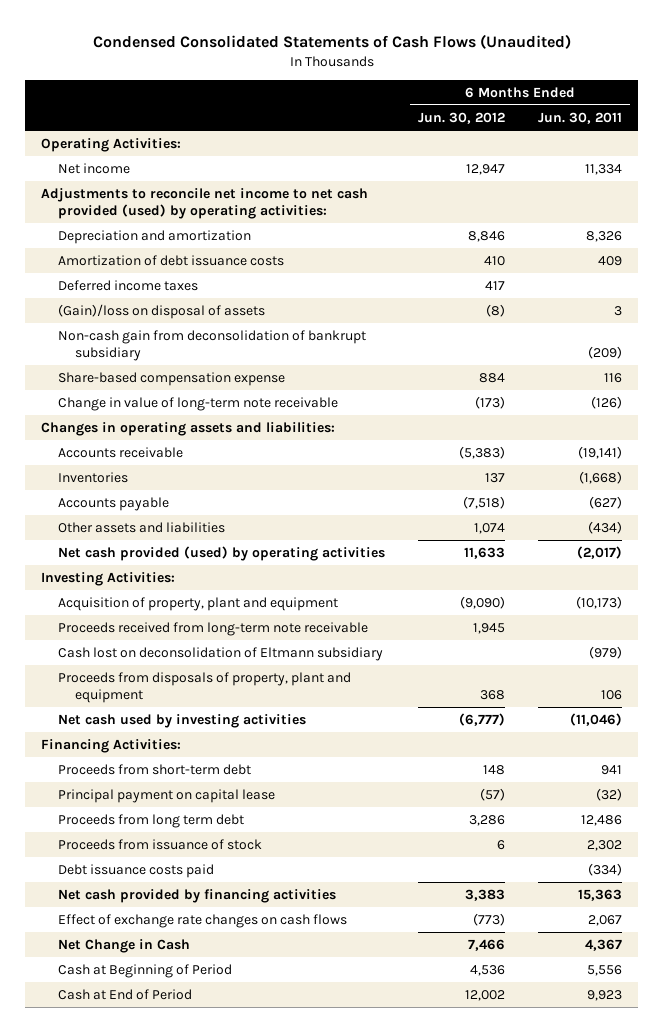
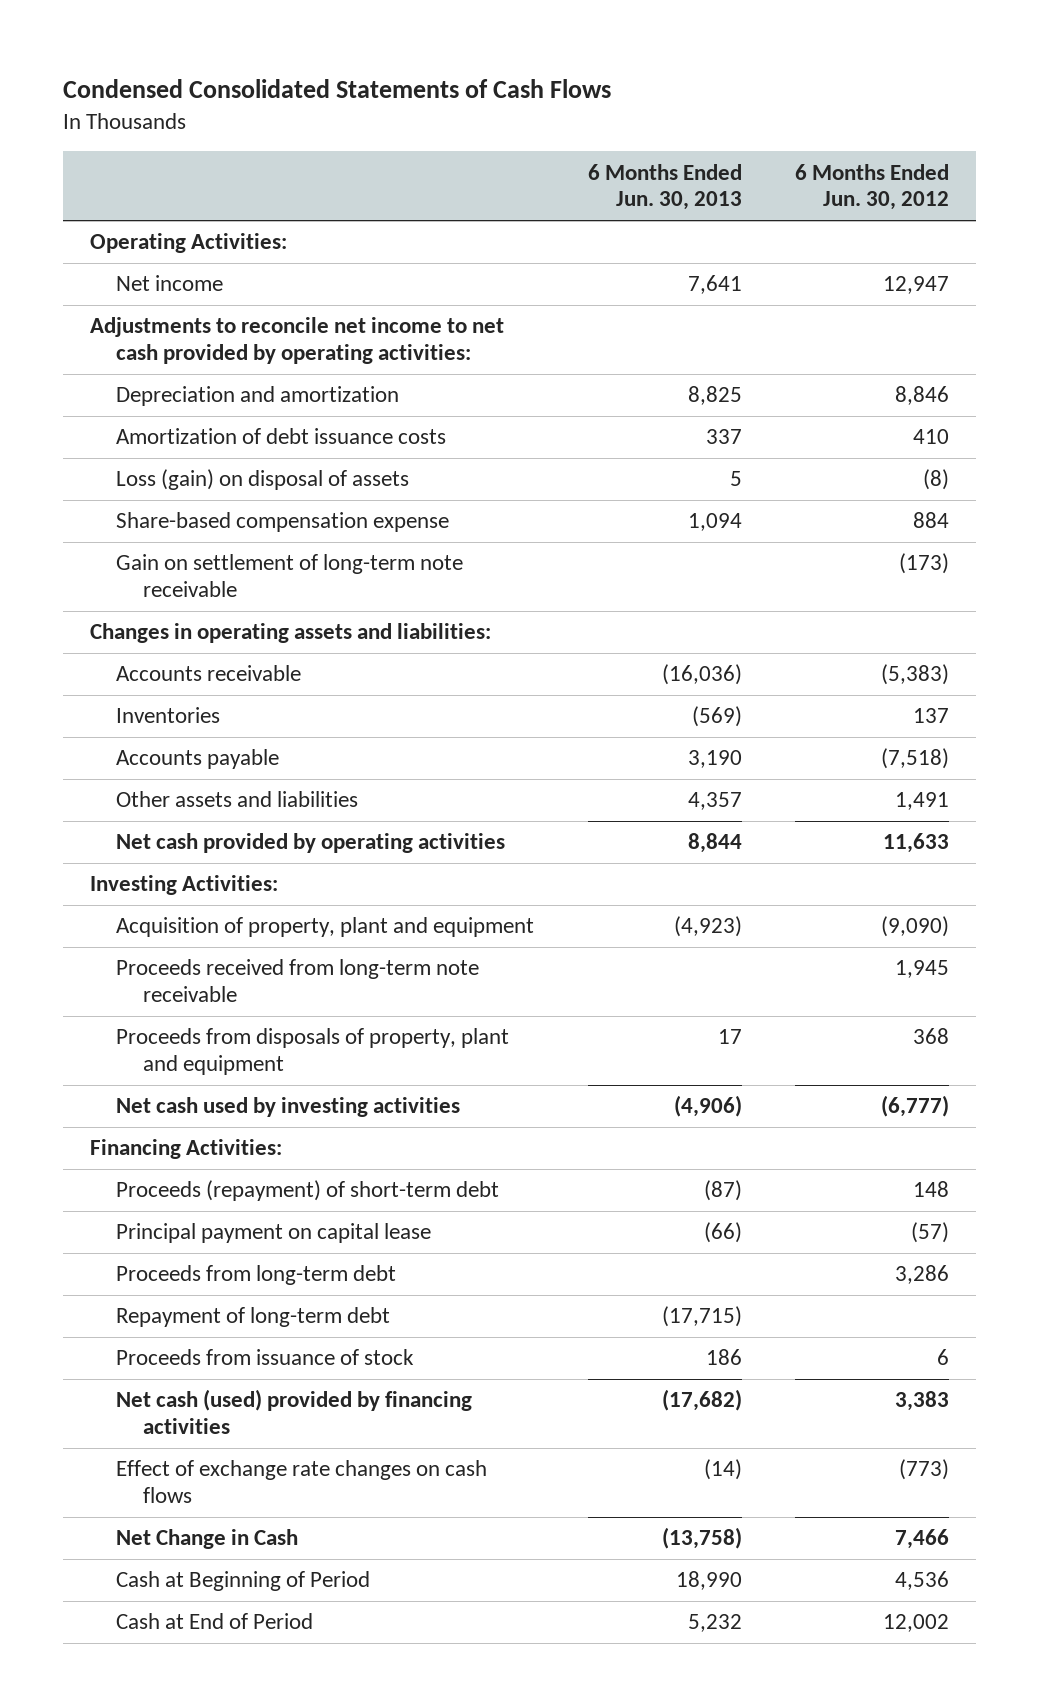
[92,33,571,49] Condensed Consolidated Statements of Cash Flows (Unaudited) -> [63,79,612,99] Condensed Consolidated Statements of Cash Flows
[538,111,623,124] Jun. 30, 2011 -> none
none -> [587,163,742,211] 6 Months Ended Jun. 30, 2013
[41,188,369,219] Adjustments to reconcile net income to net cash provided (used) by operating activities: -> [90,317,505,365] Adjustments to reconcile net income to net cash provided by operating activities:
[58,280,199,292] Deferred income taxes -> none
[58,330,367,361] Non-cash gain from deconsolidation of bankrupt subsidiary -> none
[58,304,266,320] (Gain)/loss on disposal of assets -> [116,469,410,491] Loss (gain) on disposal of assets
[58,397,339,412] Change in value of long-term note receivable -> [116,554,464,598] Gain on settlement of long-term note receivable
[474,523,506,535] 1,074 -> [895,792,950,811] 1,491
[58,546,386,562] Net cash provided (used) by operating activities -> [116,833,506,854] Net cash provided by operating activities
[58,647,384,662] Cash lost on deconsolidation of Eltmann subsidiary -> none
[58,764,252,776] Proceeds from short-term debt -> [116,1180,500,1202] Proceeds (repayment) of short-term debt
[58,814,245,829] Proceeds from long term debt -> [116,1265,397,1286] Proceeds from long-term debt
none -> [116,1307,391,1328] Repayment of long-term debt
[58,864,215,879] Debt issuance costs paid -> none
[58,889,337,904] Net cash provided by financing activities -> [116,1389,473,1435] Net cash (used) provided by financing activities

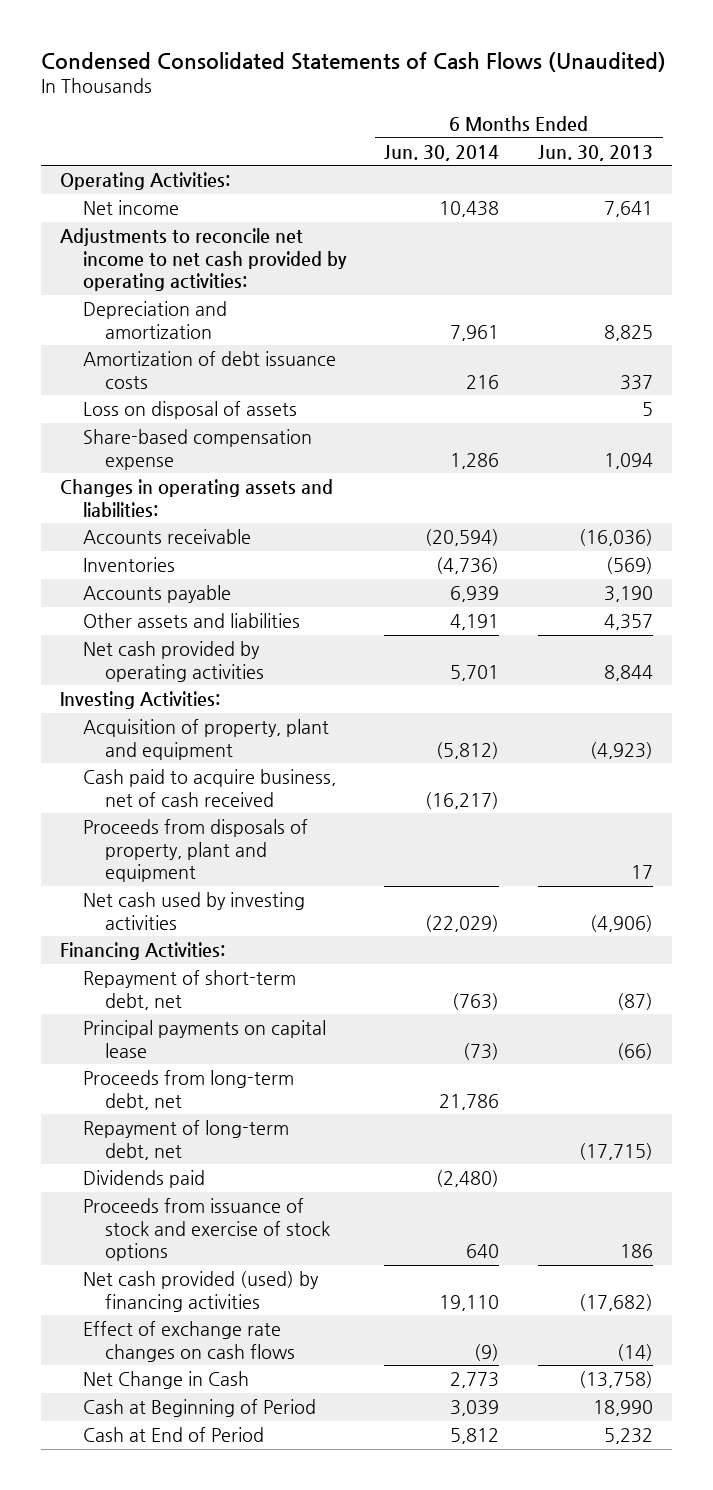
[63,79,612,99] Condensed Consolidated Statements of Cash Flows -> [40,52,666,73] Condensed Consolidated Statements of Cash Flows (Unaudited)
[795,163,950,211] 6 Months Ended Jun. 30, 2012 -> none
none -> [384,144,500,161] Jun. 30, 2014
[116,469,410,491] Loss (gain) on disposal of assets -> [82,401,297,420] Loss on disposal of assets
[116,554,464,598] Gain on settlement of long-term note receivable -> none
[116,959,480,1003] Proceeds received from long-term note receivable -> none
none -> [82,769,336,807] Cash paid to acquire business, net of cash received
[116,1180,500,1202] Proceeds (repayment) of short-term debt -> [82,970,296,1010] Repayment of short-term debt, net
[116,1223,432,1244] Principal payment on capital lease -> [82,1020,326,1058] Principal payments on capital lease
[116,1265,397,1286] Proceeds from long-term debt -> [82,1070,294,1110] Proceeds from long-term debt, net
[116,1307,391,1328] Repayment of long-term debt -> [82,1120,289,1160] Repayment of long-term debt, net
none -> [82,1170,205,1189] Dividends paid
[116,1349,415,1366] Proceeds from issuance of stock -> [82,1198,331,1262] Proceeds from issuance of stock and exercise of stock options
[116,1389,473,1435] Net cash (used) provided by financing activities -> [82,1271,319,1312] Net cash provided (used) by financing activities

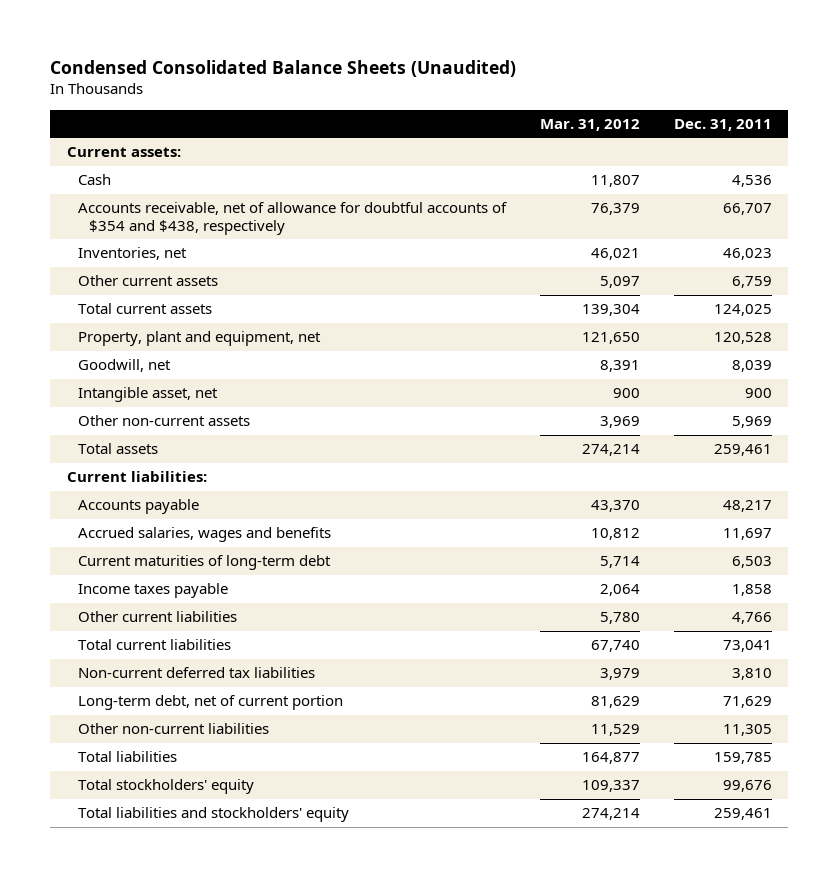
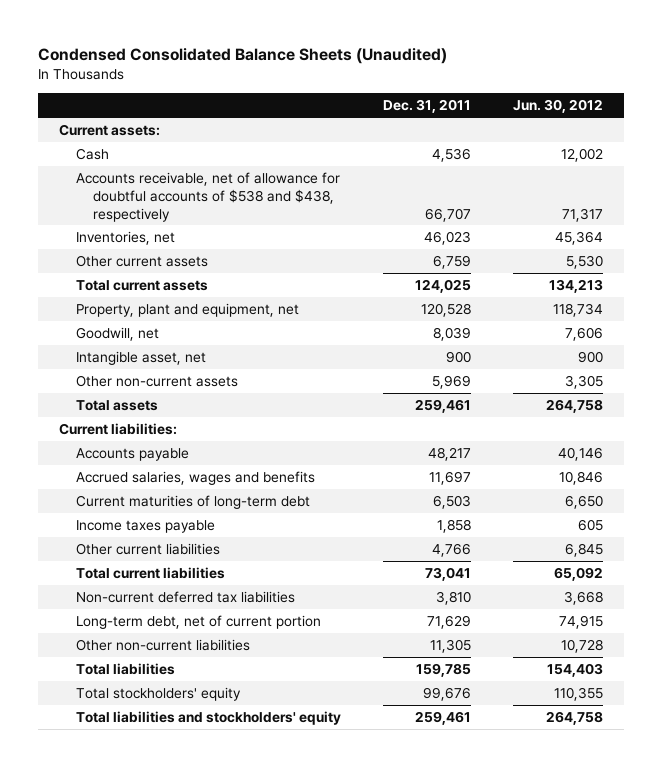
[539,118,640,131] Mar. 31, 2012 -> none
none -> [513,99,604,114] Jun. 30, 2012
[78,202,508,235] Accounts receivable, net of allowance for doubtful accounts of $354 and $438, respectively -> [76,171,341,222] Accounts receivable, net of allowance for doubtful accounts of $538 and $438, respectively

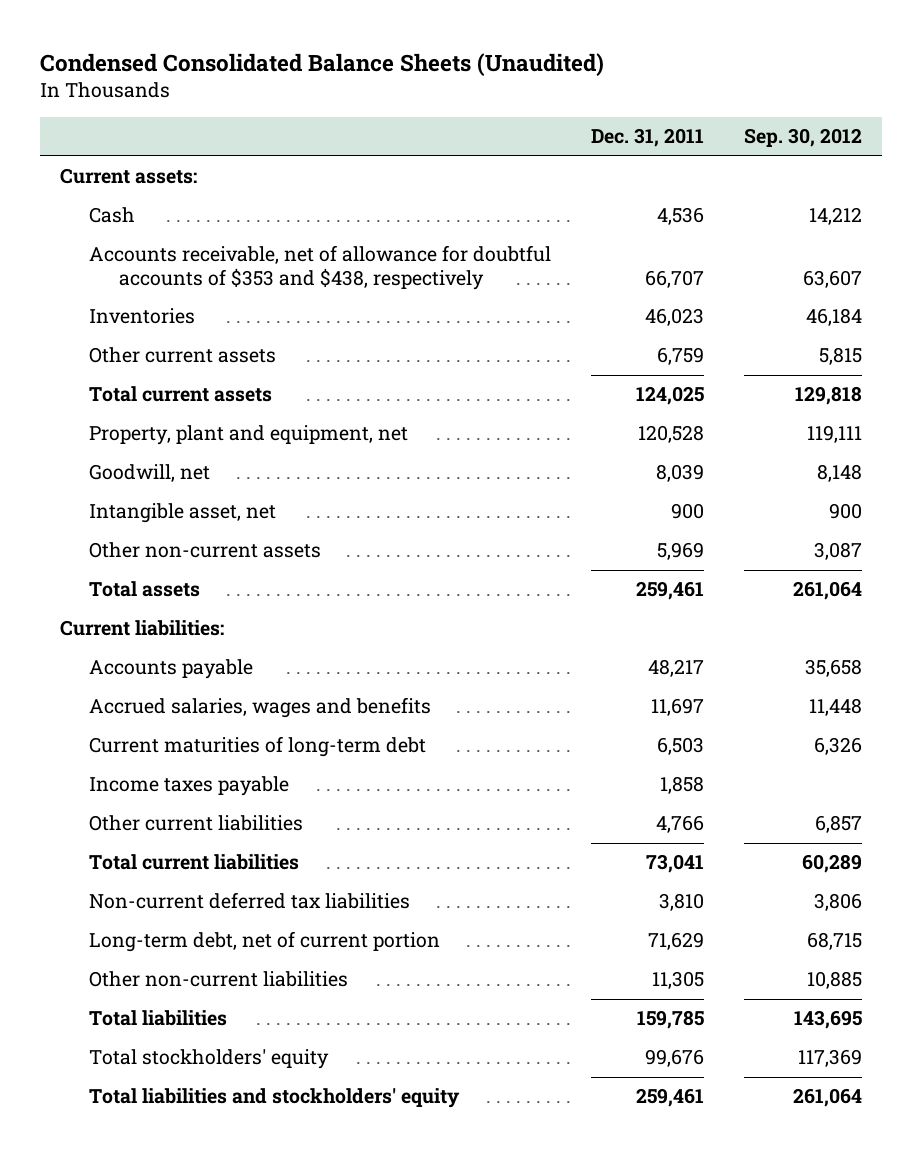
[513,99,604,114] Jun. 30, 2012 -> none
none -> [744,128,863,148] Sep. 30, 2012
[76,171,341,222] Accounts receivable, net of allowance for doubtful accounts of $538 and $438, respectively -> [89,245,552,290] Accounts receivable, net of allowance for doubtful accounts of $353 and $438, respectively
[76,230,176,245] Inventories, net -> [89,308,196,325] Inventories

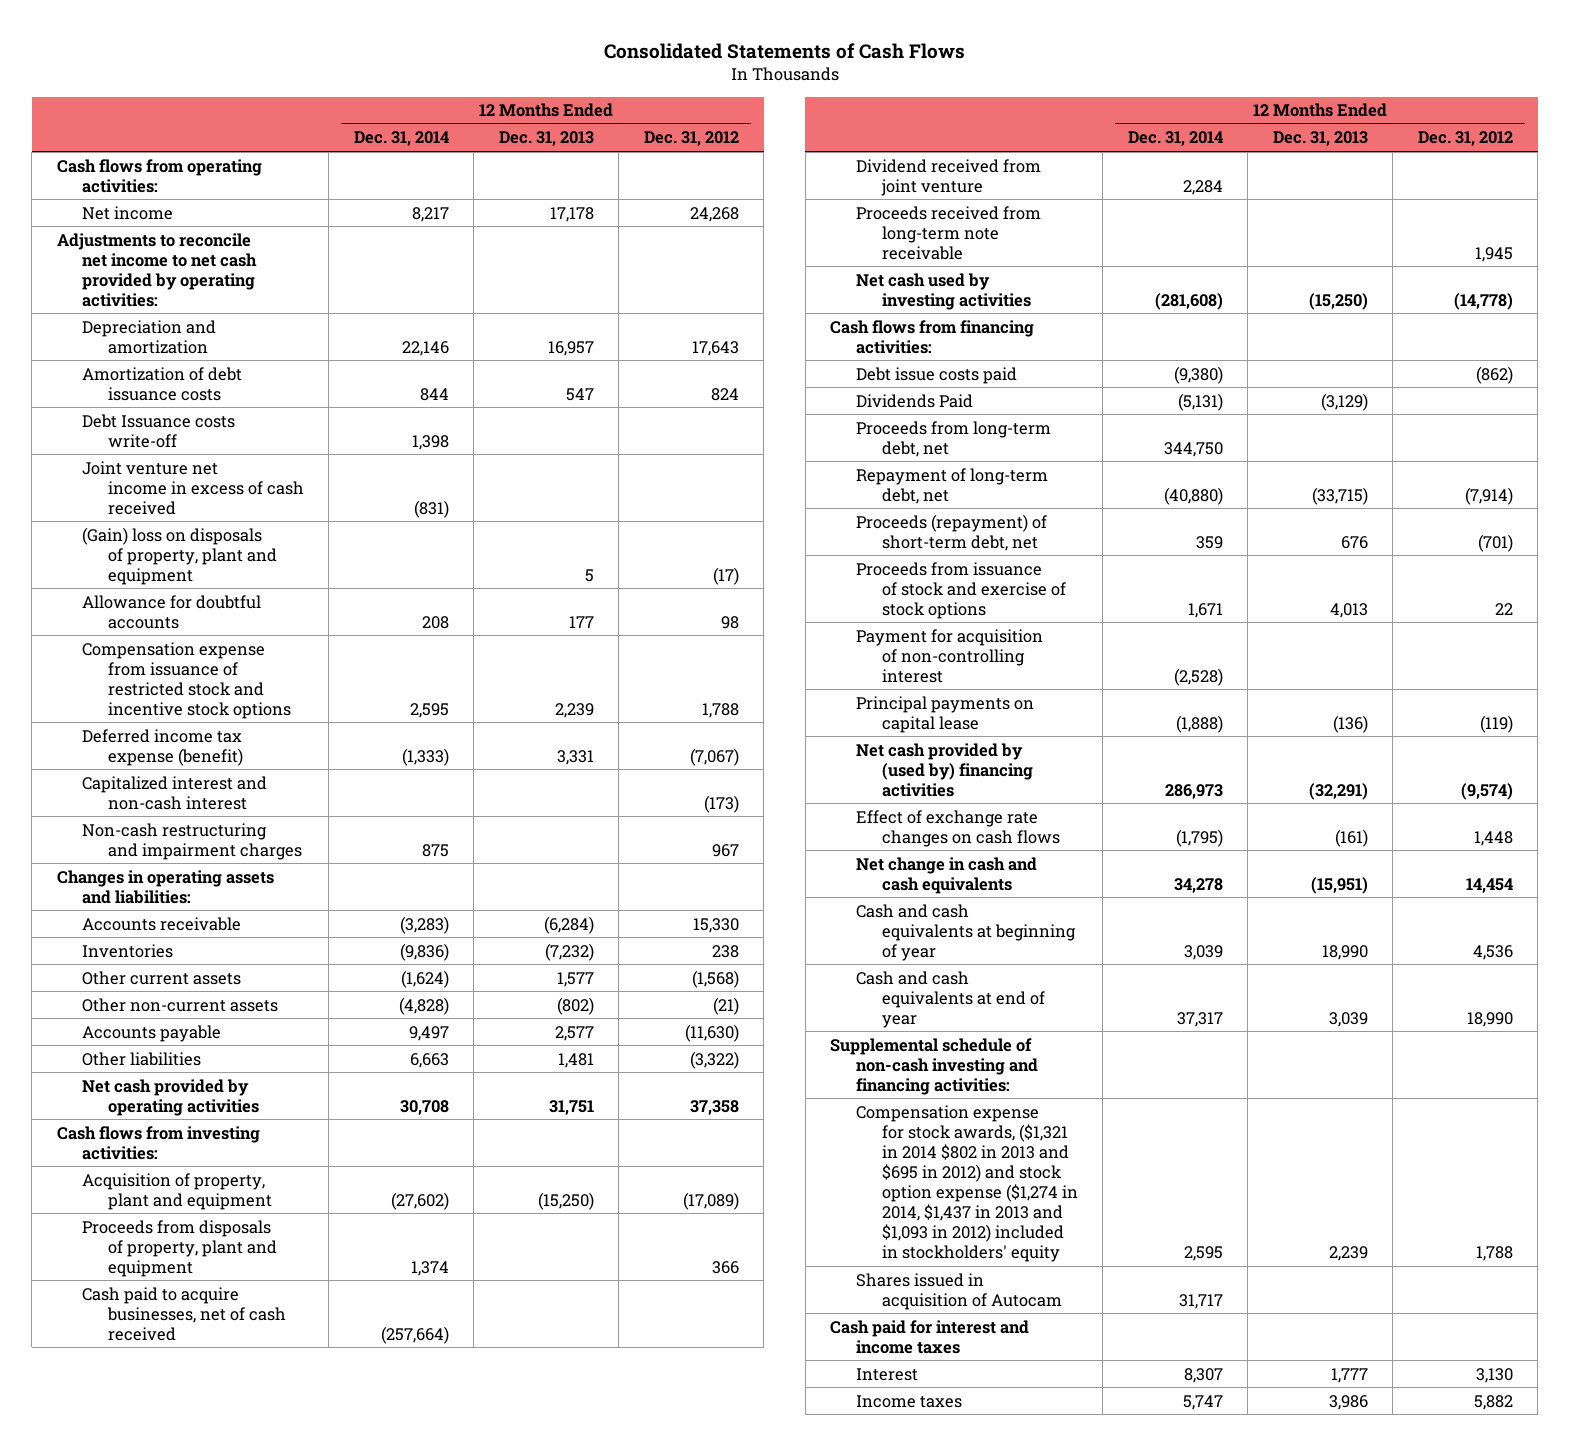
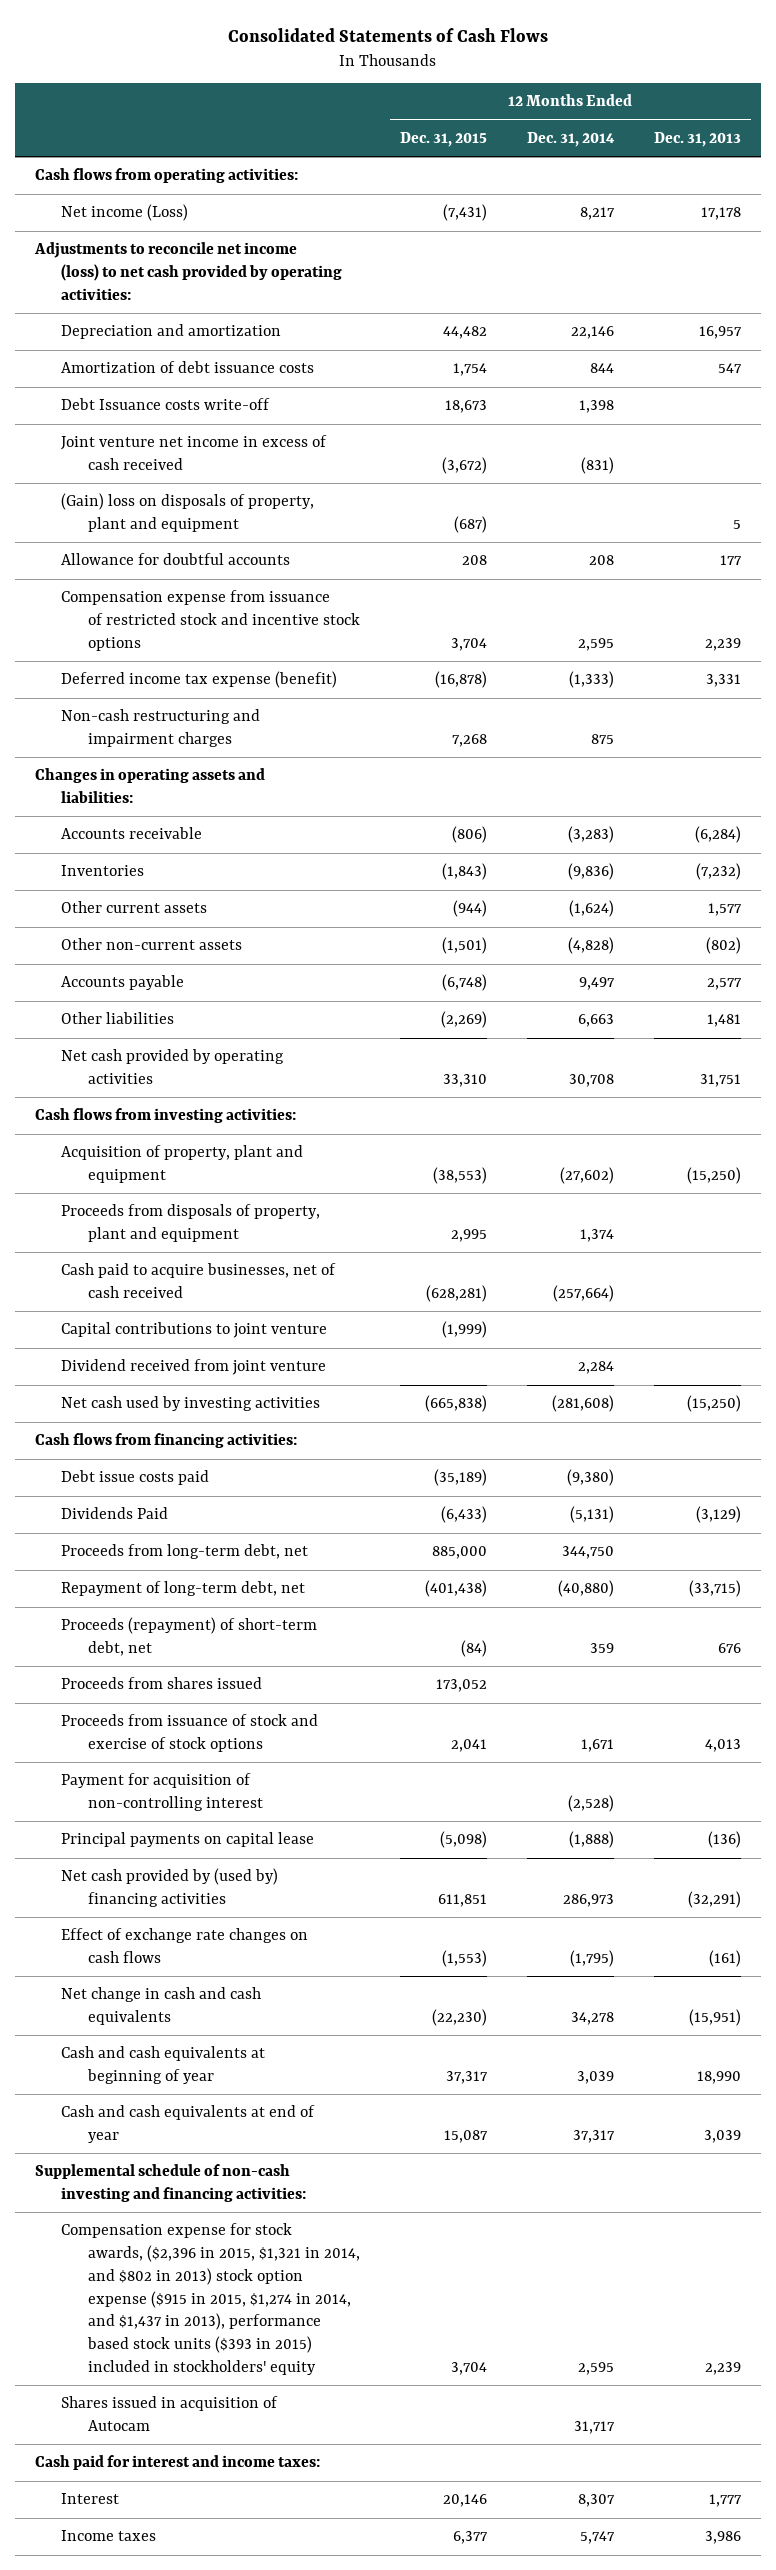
[643,131,739,147] Dec. 31, 2012 -> none
none -> [400,131,488,147] Dec. 31, 2015
[82,205,174,220] Net income -> [61,204,189,222] Net income (Loss)
[56,232,258,307] Adjustments to reconcile net income to net cash provided by operating activities: -> [33,242,343,300] Adjustments to reconcile net income (loss) to net cash provided by operating activities:
[82,775,268,810] Capitalized interest and non-cash interest -> none
none -> [61,1322,328,1339] Capital contributions to joint venture
[856,205,1042,260] Proceeds received from long-term note receivable -> none
none -> [61,1677,263,1690] Proceeds from shares issued
[856,1104,1078,1263] Compensation expense for stock awards, ($1,321 in 2014 $802 in 2013 and $695 in 2012) and stock option expense ($1,274 in 2014, $1,437 in 2013 and $1,093 in 2012) included in stockholders' equity -> [61,2223,361,2375] Compensation expense for stock awards, ($2,396 in 2015, $1,321 in 2014, and $802 in 2013) stock option expense ($915 in 2015, $1,274 in 2014, and $1,437 in 2013), performance based stock units ($393 in 2015) included in stockholders' equity
[830,1319,1030,1354] Cash paid for interest and income taxes -> [34,2455,320,2471] Cash paid for interest and income taxes:

